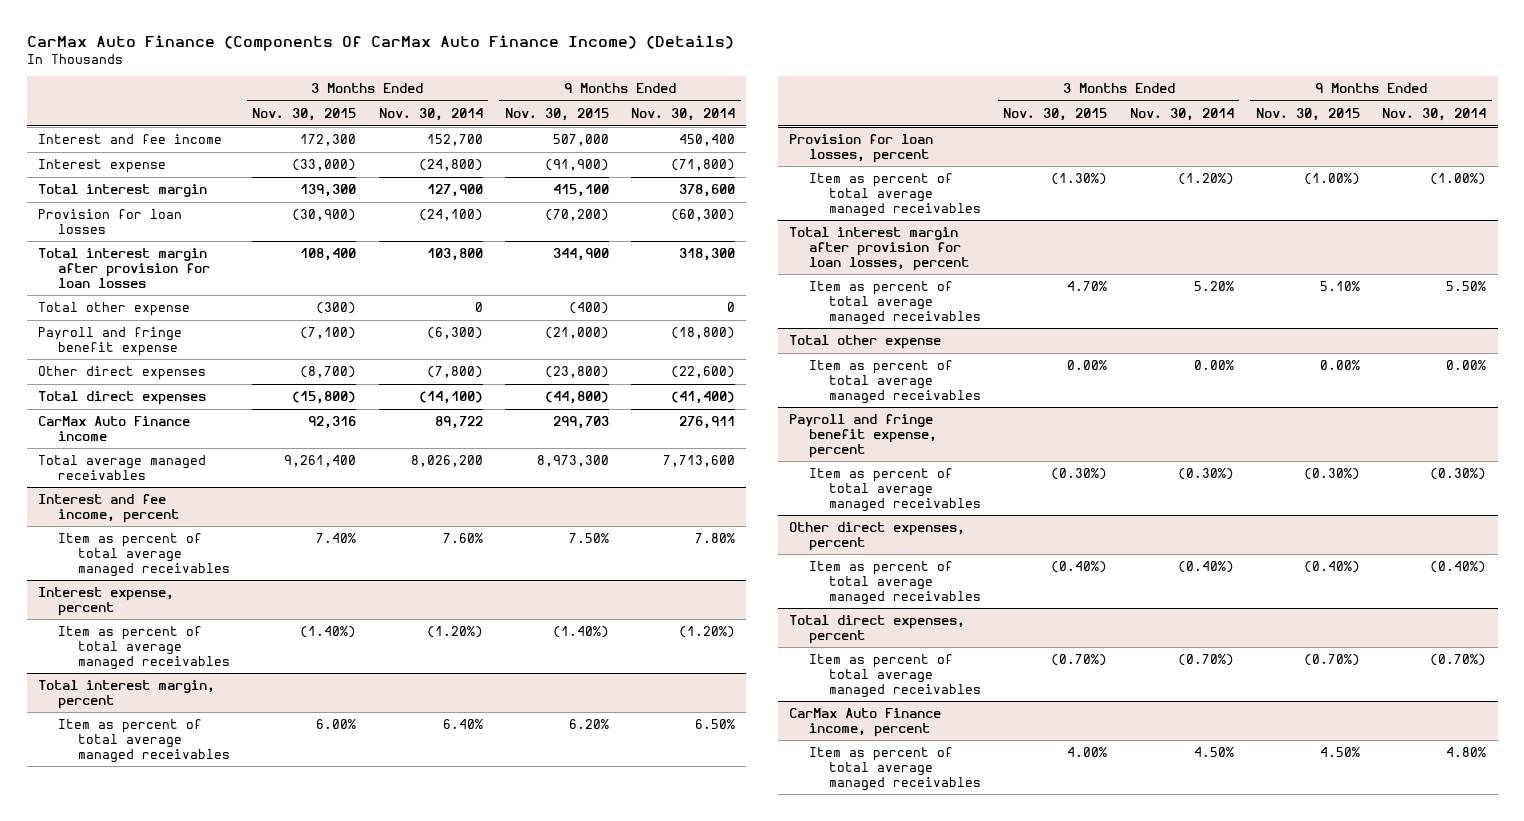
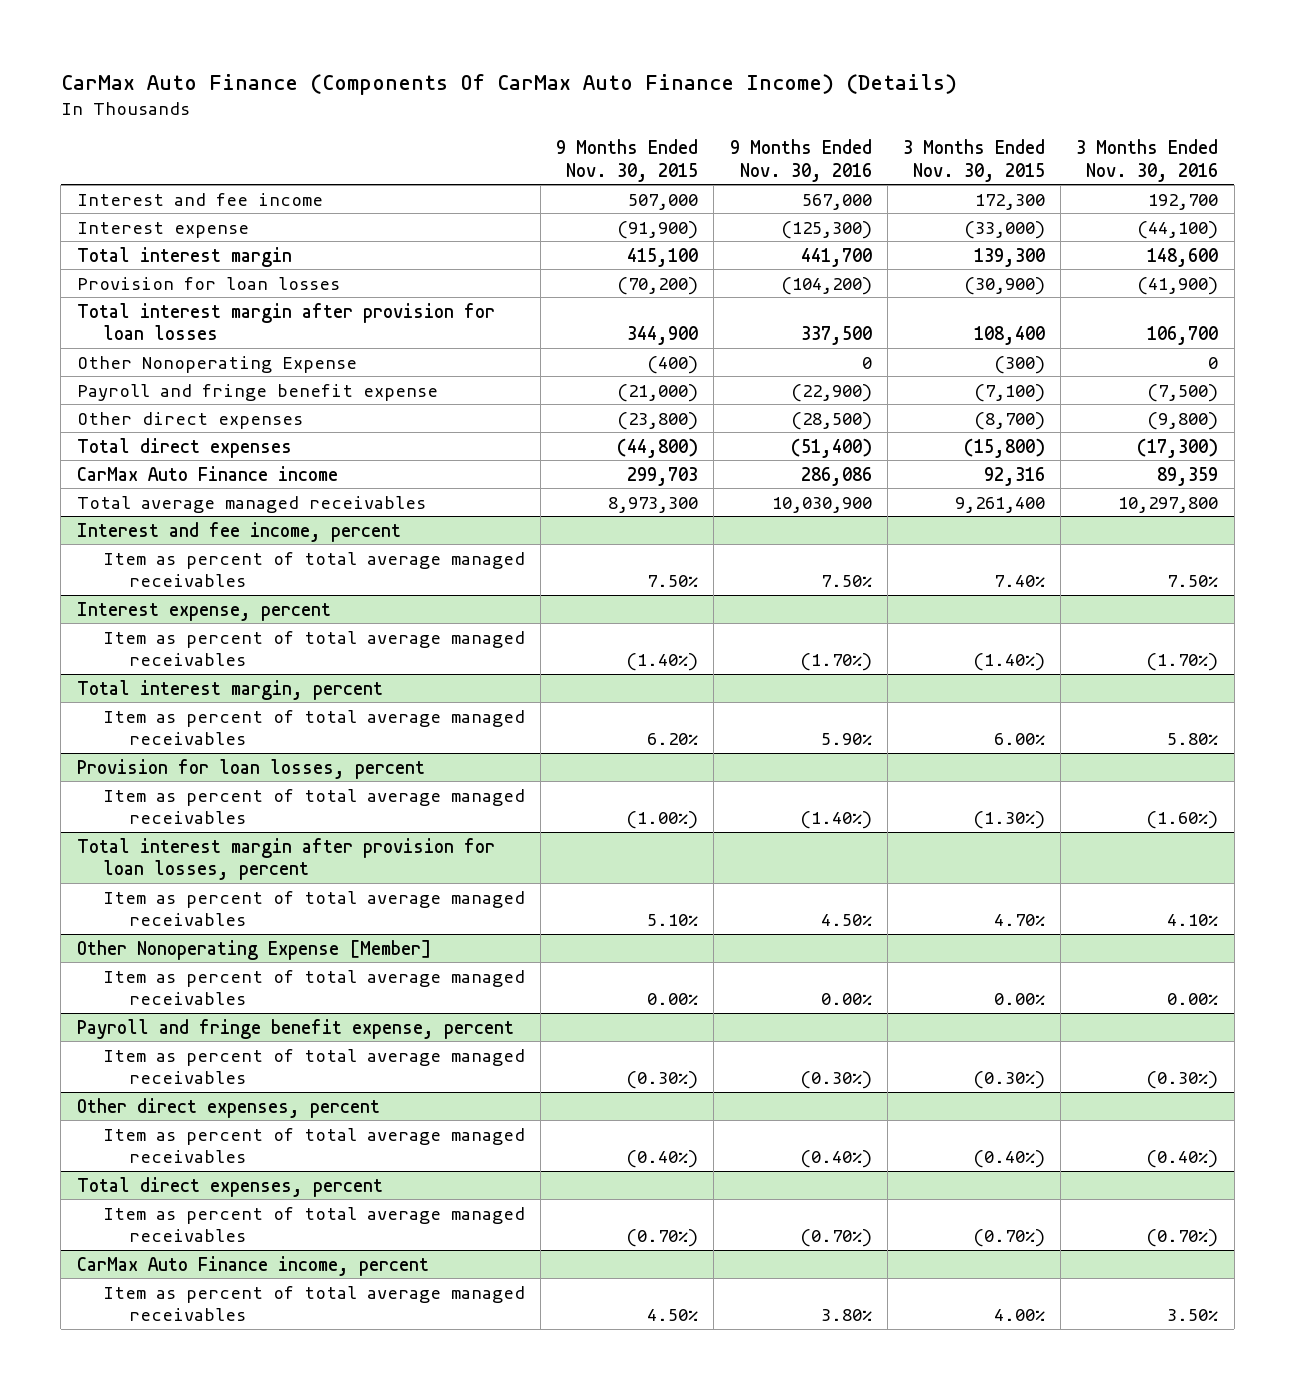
[378,108,483,122] Nov. 30, 2014 -> none
[631,108,736,122] Nov. 30, 2014 -> none
none -> [729,139,872,182] 9 Months Ended Nov. 30, 2016
none -> [1076,139,1219,182] 3 Months Ended Nov. 30, 2016
[38,302,191,317] Total other expense -> [76,355,357,373] Other Nonoperating Expense
[789,335,942,350] Total other expense -> [76,939,431,960] Other Nonoperating Expense [Member]

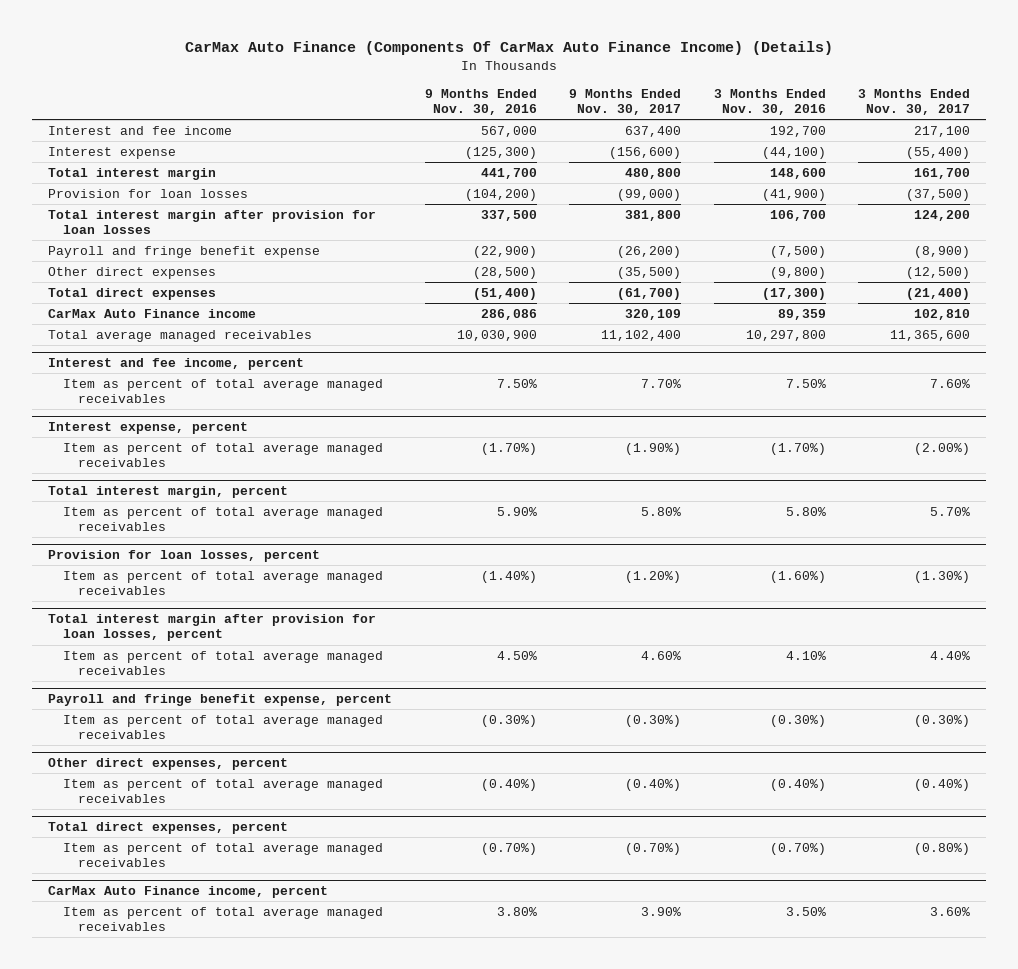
[556,139,699,182] 9 Months Ended Nov. 30, 2015 -> none
[903,139,1046,182] 3 Months Ended Nov. 30, 2015 -> none
none -> [569,88,682,115] 9 Months Ended Nov. 30, 2017
none -> [858,88,971,115] 3 Months Ended Nov. 30, 2017
[76,355,357,373] Other Nonoperating Expense -> none
[76,939,431,960] Other Nonoperating Expense [Member] -> none
[102,969,525,1005] Item as percent of total average managed receivables -> none

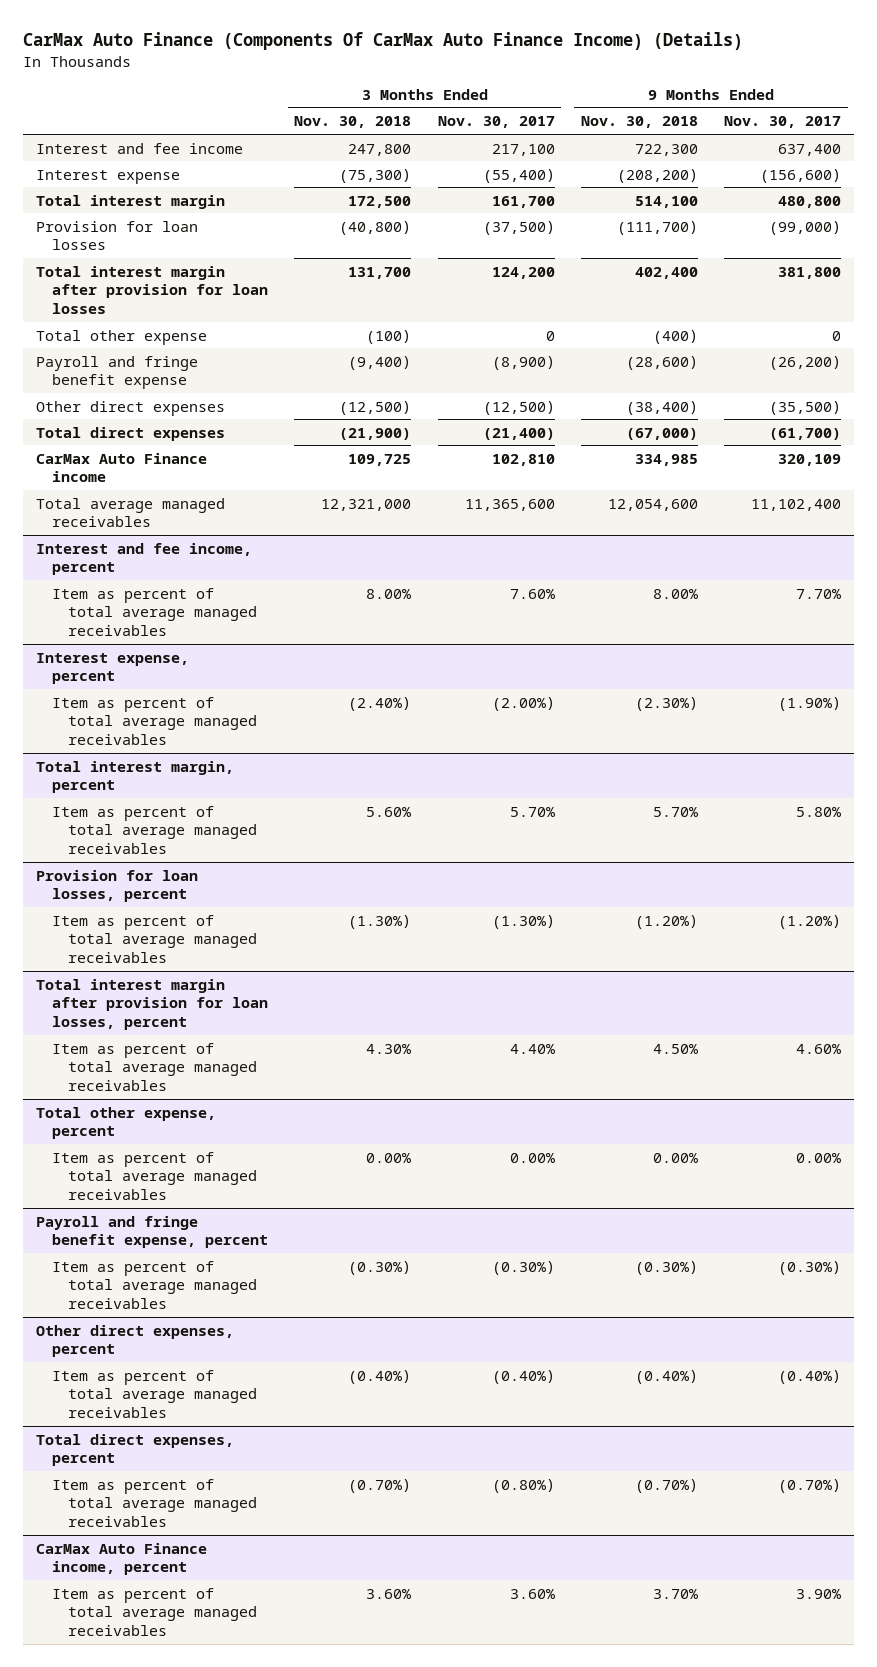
[424,88,537,115] 9 Months Ended Nov. 30, 2016 -> none
[713,88,826,115] 3 Months Ended Nov. 30, 2016 -> none
none -> [294,116,412,129] Nov. 30, 2018
none -> [580,116,698,129] Nov. 30, 2018
none -> [36,329,208,345] Total other expense
none -> [36,1106,217,1140] Total other expense, percent
none -> [52,1151,258,1200] Item as percent of total average managed receivables

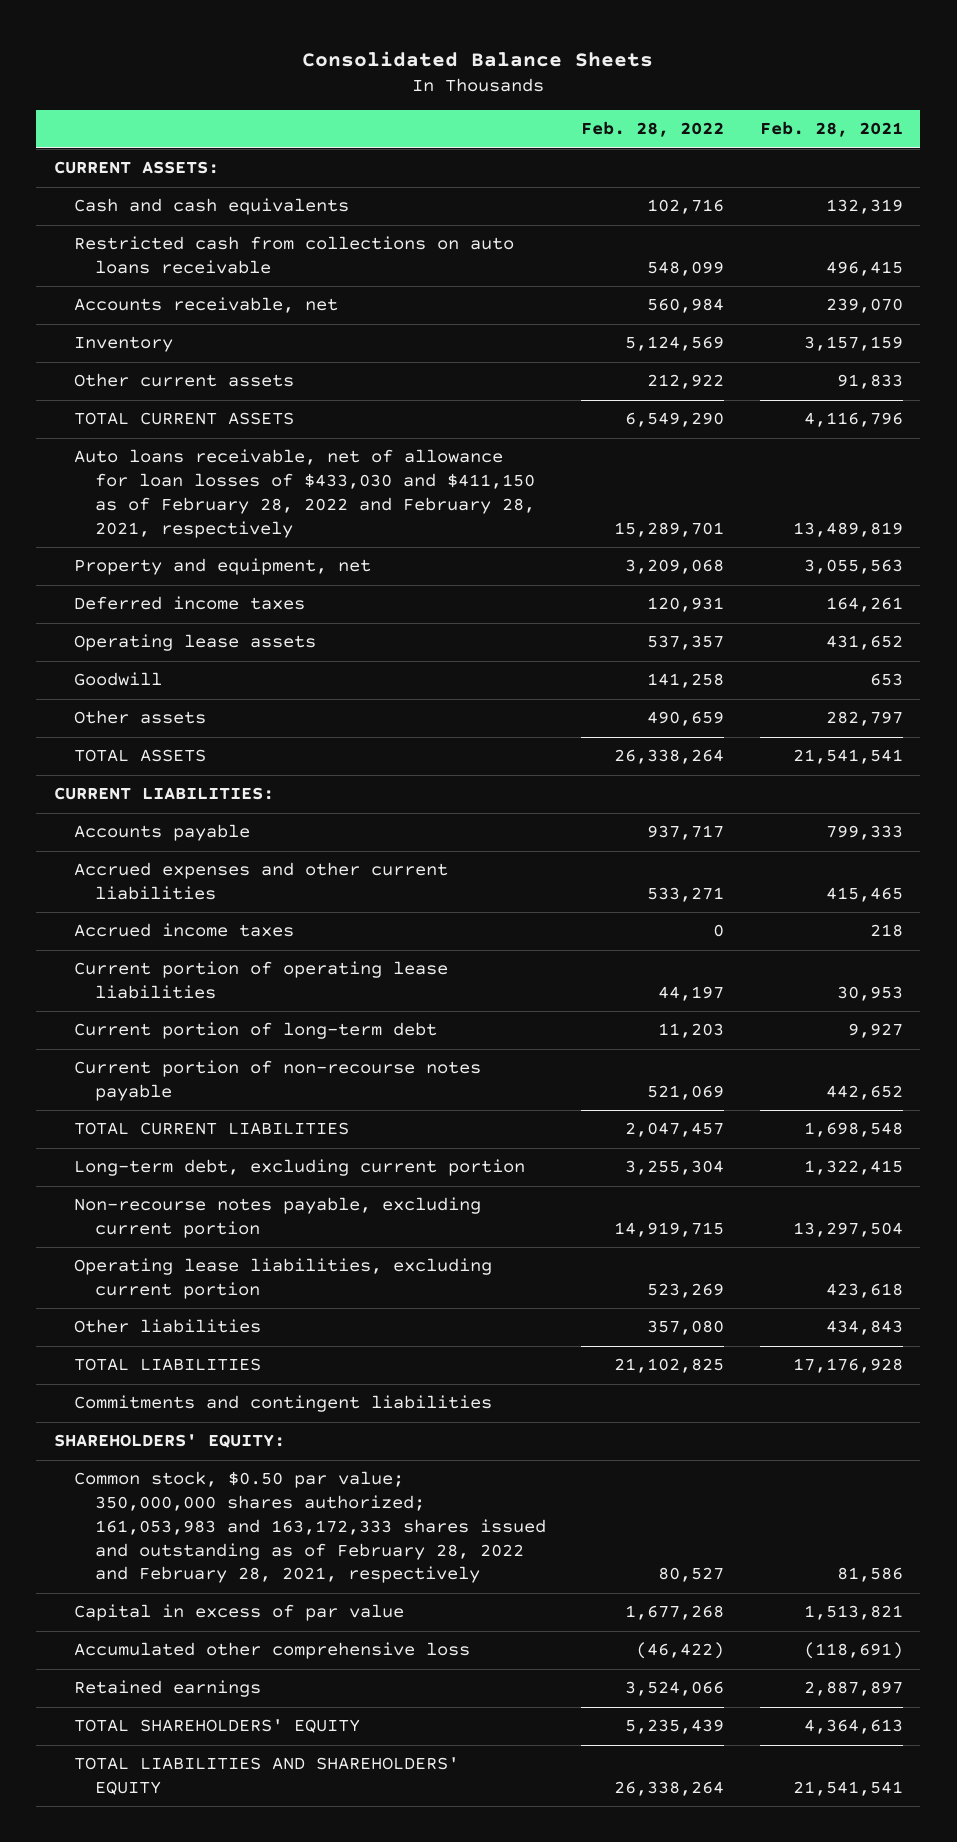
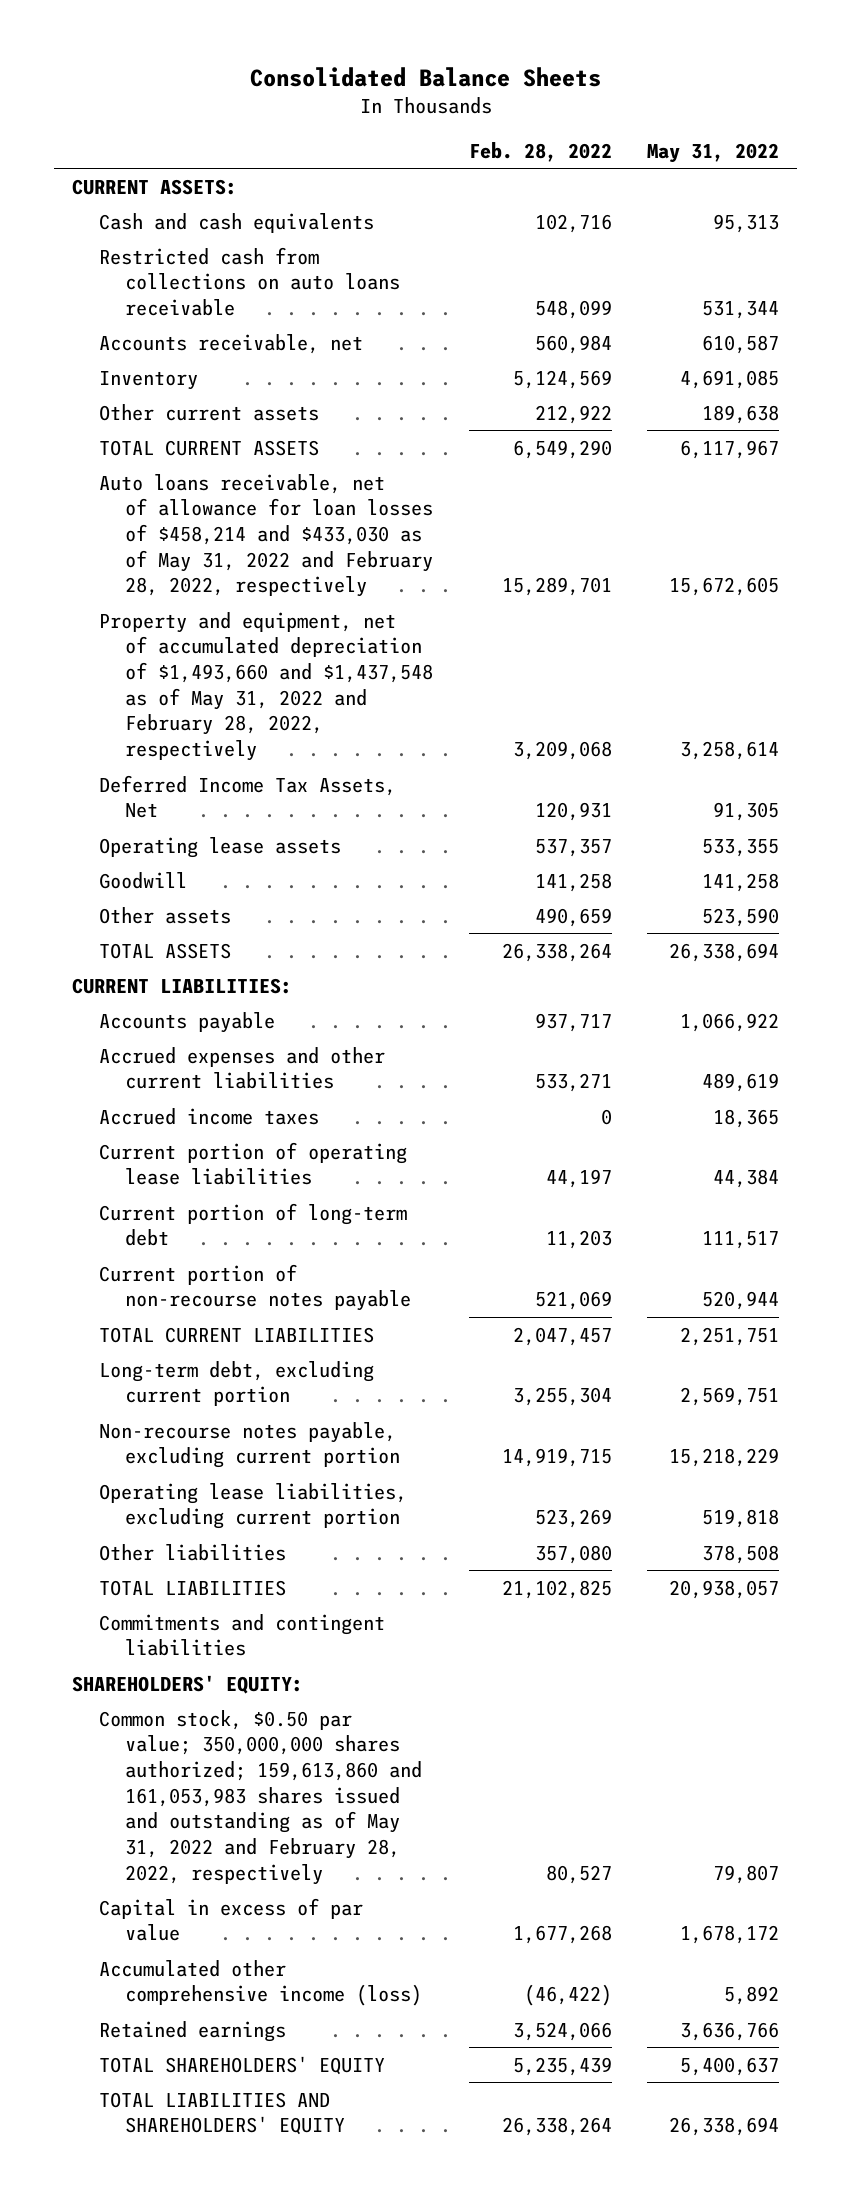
[759,121,903,138] Feb. 28, 2021 -> none
none -> [647,142,780,163] May 31, 2022
[74,449,535,538] Auto loans receivable, net of allowance for loan losses of $433,030 and $411,150 as of February 28, 2022 and February 28, 2021, respectively -> [98,473,433,598] Auto loans receivable, net of allowance for loan losses of $458,214 and $433,030 as of May 31, 2022 and February 28, 2022, respectively
[74,558,372,576] Property and equipment, net -> [98,611,433,762] Property and equipment, net of accumulated depreciation of $1,493,660 and $1,437,548 as of May 31, 2022 and February 28, 2022, respectively
[74,596,306,611] Deferred income taxes -> [98,774,396,819] Deferred Income Tax Assets, Net
[74,1471,546,1584] Common stock, $0.50 par value; 350,000,000 shares authorized; 161,053,983 and 163,172,333 shares issued and outstanding as of February 28, 2022 and February 28, 2021, respectively -> [98,1709,422,1885] Common stock, $0.50 par value; 350,000,000 shares authorized; 159,613,860 and 161,053,983 shares issued and outstanding as of May 31, 2022 and February 28, 2022, respectively
[74,1642,471,1660] Accumulated other comprehensive loss -> [98,1959,422,2007] Accumulated other comprehensive income (loss)

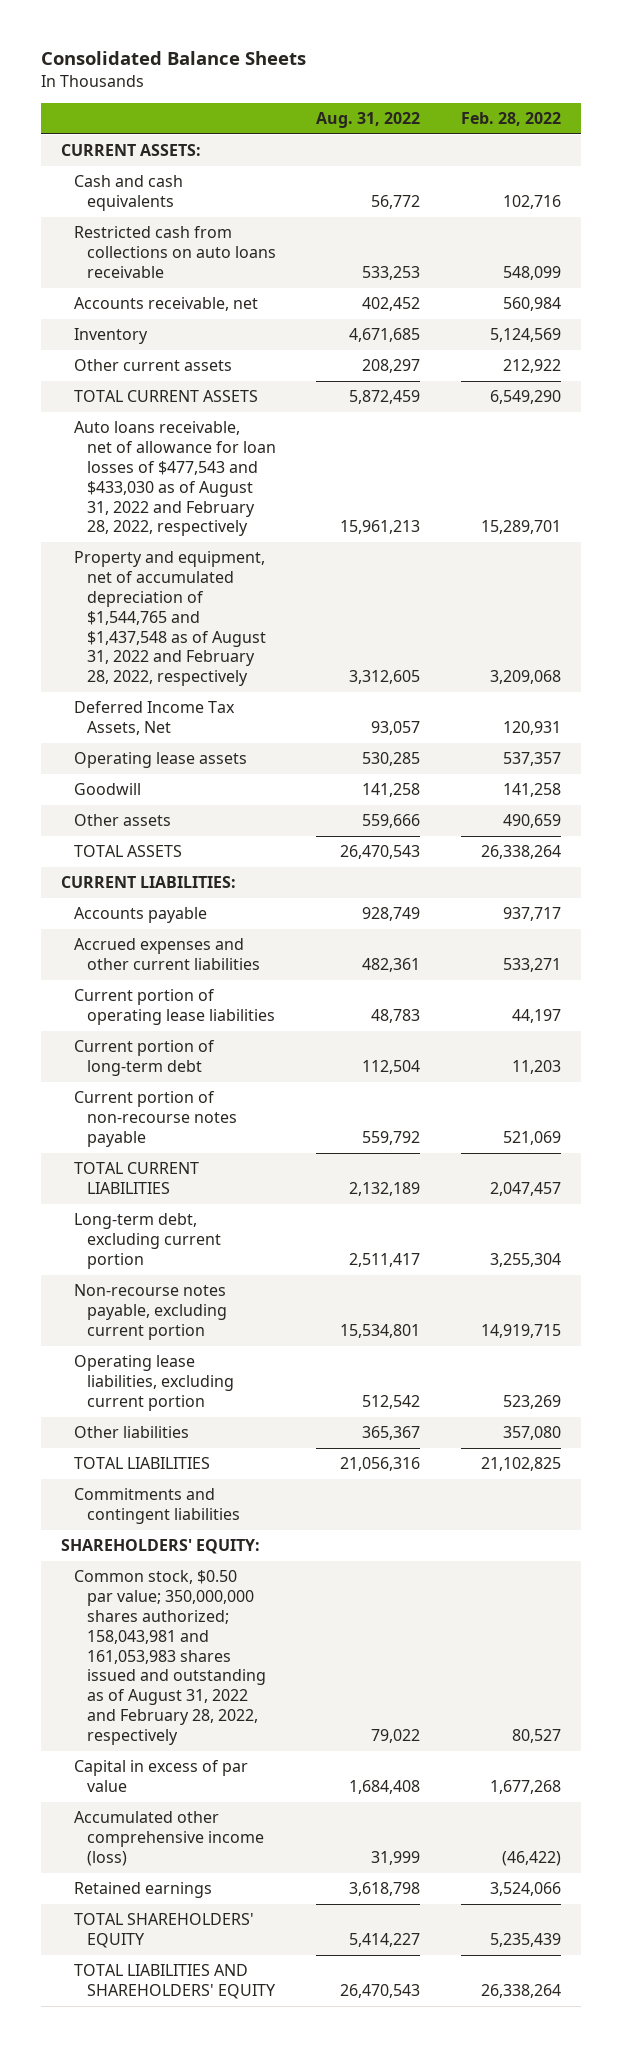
[647,142,780,163] May 31, 2022 -> none
none -> [316,112,421,129] Aug. 31, 2022
[98,473,433,598] Auto loans receivable, net of allowance for loan losses of $458,214 and $433,030 as of May 31, 2022 and February 28, 2022, respectively -> [73,421,276,537] Auto loans receivable, net of allowance for loan losses of $477,543 and $433,030 as of August 31, 2022 and February 28, 2022, respectively
[98,611,433,762] Property and equipment, net of accumulated depreciation of $1,493,660 and $1,437,548 as of May 31, 2022 and February 28, 2022, respectively -> [73,551,266,687] Property and equipment, net of accumulated depreciation of $1,544,765 and $1,437,548 as of August 31, 2022 and February 28, 2022, respectively
[98,1107,319,1125] Accrued income taxes -> none
[98,1709,422,1885] Common stock, $0.50 par value; 350,000,000 shares authorized; 159,613,860 and 161,053,983 shares issued and outstanding as of May 31, 2022 and February 28, 2022, respectively -> [73,1570,266,1746] Common stock, $0.50 par value; 350,000,000 shares authorized; 158,043,981 and 161,053,983 shares issued and outstanding as of August 31, 2022 and February 28, 2022, respectively

